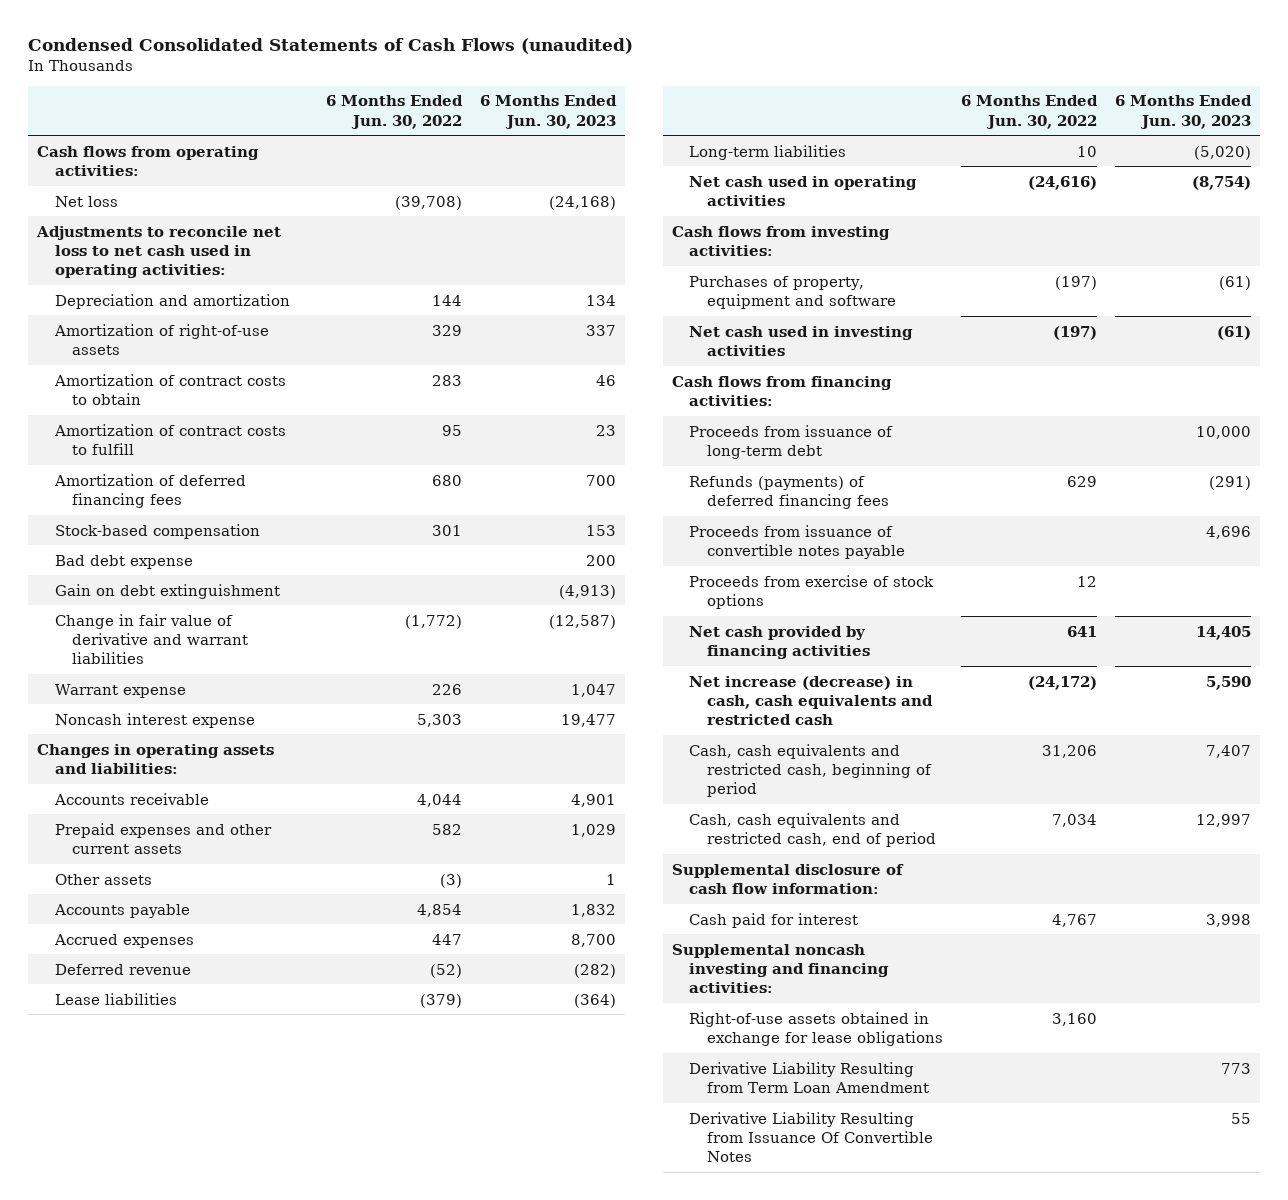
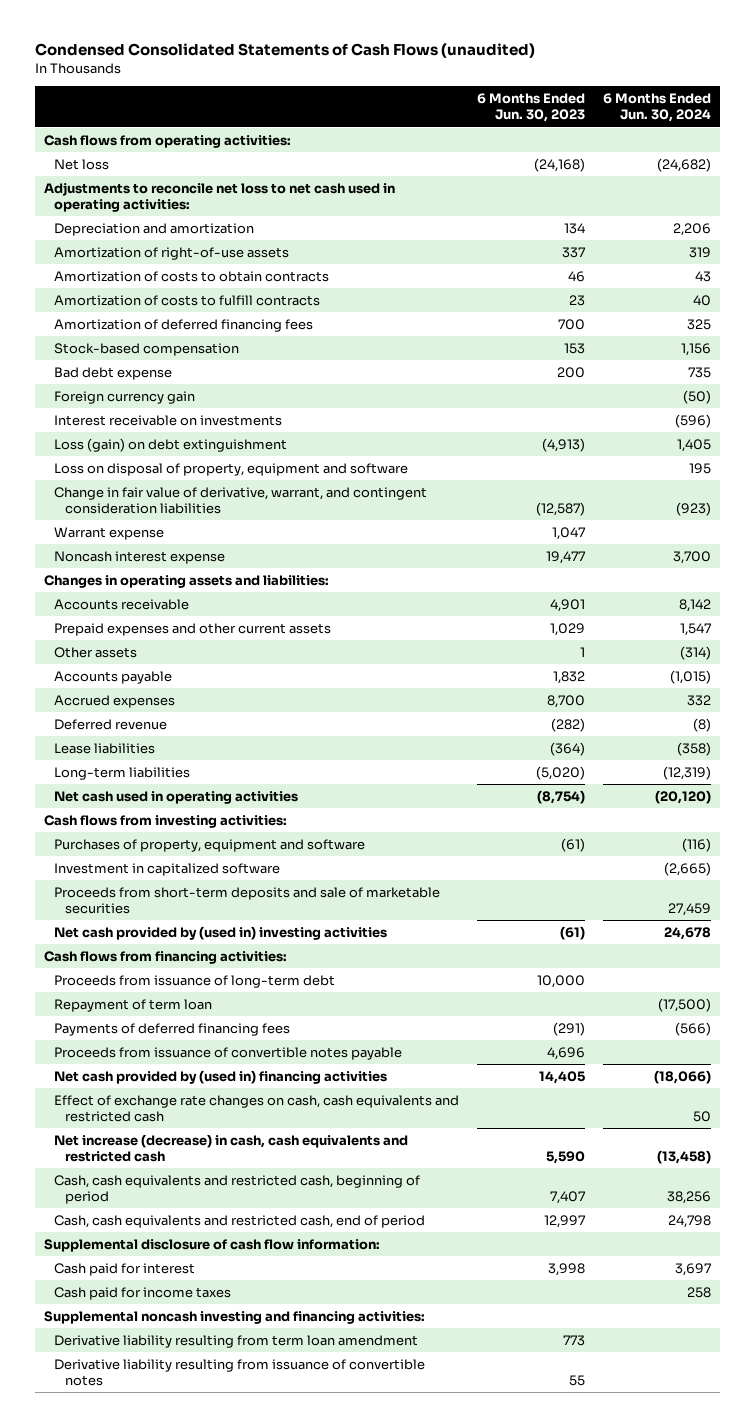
[326,95,464,129] 6 Months Ended Jun. 30, 2022 -> none
none -> [602,93,711,123] 6 Months Ended Jun. 30, 2024
[53,373,286,405] Amortization of contract costs to obtain -> [54,270,330,282] Amortization of costs to obtain contracts
[53,423,286,455] Amortization of contract costs to fulfill -> [54,294,321,306] Amortization of costs to fulfill contracts
none -> [54,390,196,404] Foreign currency gain
none -> [54,414,283,426] Interest receivable on investments
[54,583,280,599] Gain on debt extinguishment -> [54,437,288,452] Loss (gain) on debt extinguishment
none -> [54,462,409,476] Loss on disposal of property, equipment and software
[54,613,249,665] Change in fair value of derivative and warrant liabilities -> [54,486,428,514] Change in fair value of derivative, warrant, and contingent consideration liabilities
none -> [54,862,281,876] Investment in capitalized software
none -> [54,886,441,914] Proceeds from short-term deposits and sale of marketable securities
[689,325,914,356] Net cash used in investing activities -> [54,925,388,940] Net cash provided by (used in) investing activities
none -> [54,998,213,1012] Repayment of term loan
[689,475,889,509] Refunds (payments) of deferred financing fees -> [54,1022,291,1036] Payments of deferred financing fees
[689,574,935,609] Proceeds from exercise of stock options -> none
[689,625,870,659] Net cash provided by financing activities -> [54,1069,388,1084] Net cash provided by (used in) financing activities
none -> [54,1094,460,1122] Effect of exchange rate changes on cash, cash equivalents and restricted cash
none -> [54,1286,232,1300] Cash paid for income taxes
[689,1011,943,1046] Right-of-use assets obtained in exchange for lease obligations -> none
[689,1061,929,1093] Derivative Liability Resulting from Term Loan Amendment -> [54,1334,419,1348] Derivative liability resulting from term loan amendment
[689,1111,933,1163] Derivative Liability Resulting from Issuance Of Convertible Notes -> [54,1358,426,1386] Derivative liability resulting from issuance of convertible notes

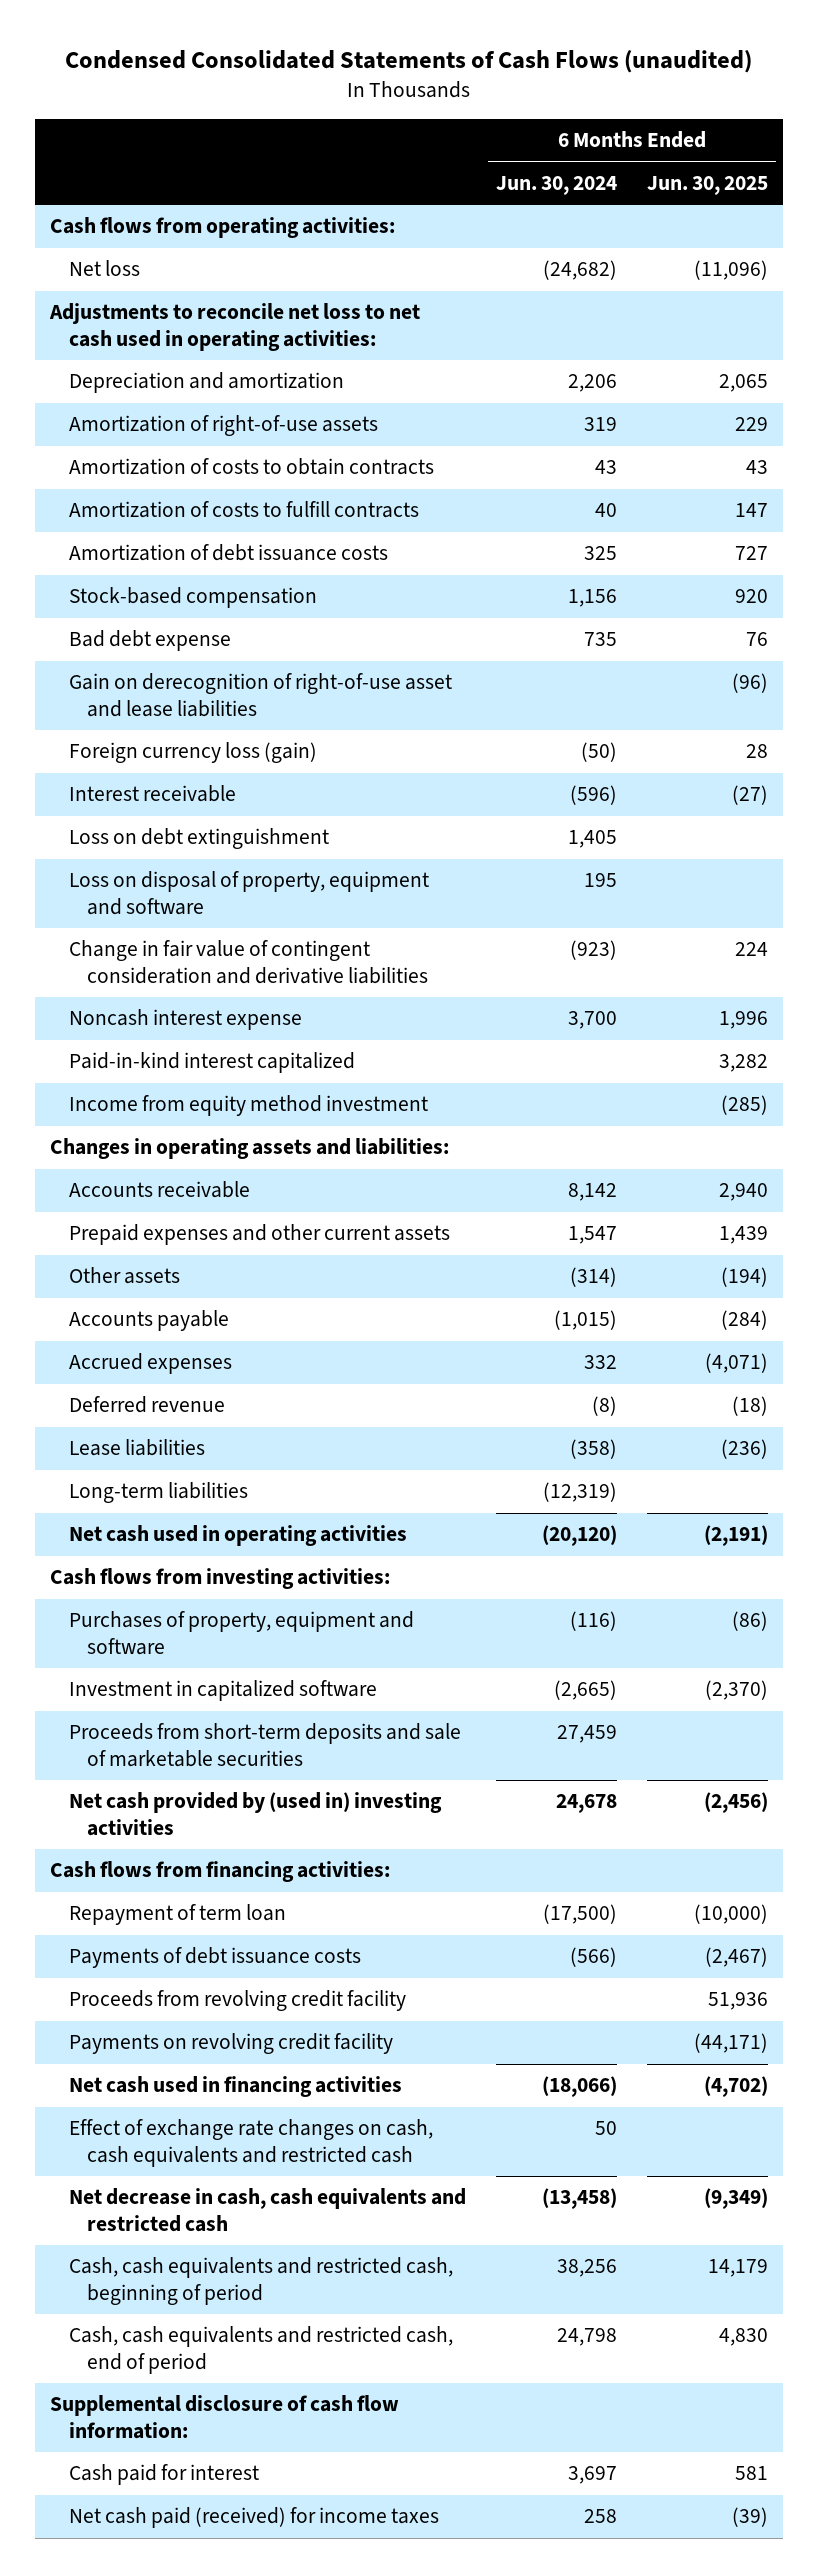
[477,93,586,123] 6 Months Ended Jun. 30, 2023 -> none
none -> [647,175,769,195] Jun. 30, 2025
[54,318,314,332] Amortization of deferred financing fees -> [68,544,388,562] Amortization of debt issuance costs
none -> [68,673,452,717] Gain on derecognition of right-of-use asset and lease liabilities
[54,390,196,404] Foreign currency gain -> [68,742,317,764] Foreign currency loss (gain)
[54,414,283,426] Interest receivable on investments -> [68,785,236,803] Interest receivable
[54,437,288,452] Loss (gain) on debt extinguishment -> [68,828,329,850] Loss on debt extinguishment
[54,526,165,540] Warrant expense -> none
[54,486,428,514] Change in fair value of derivative, warrant, and contingent consideration liabilities -> [68,940,428,984] Change in fair value of contingent consideration and derivative liabilities
none -> [68,1052,355,1074] Paid-in-kind interest capitalized
none -> [68,1095,428,1117] Income from equity method investment
[54,974,336,988] Proceeds from issuance of long-term debt -> none
[54,1046,403,1060] Proceeds from issuance of convertible notes payable -> none
[54,1022,291,1036] Payments of deferred financing fees -> [68,1947,361,1969] Payments of debt issuance costs
none -> [68,1990,406,2012] Proceeds from revolving credit facility
none -> [68,2033,393,2055] Payments on revolving credit facility
[54,1069,388,1084] Net cash provided by (used in) financing activities -> [68,2076,402,2098] Net cash used in financing activities
[54,1133,409,1162] Net increase (decrease) in cash, cash equivalents and restricted cash -> [68,2188,466,2232] Net decrease in cash, cash equivalents and restricted cash
[43,1310,425,1324] Supplemental noncash investing and financing activities: -> none
[54,1334,419,1348] Derivative liability resulting from term loan amendment -> none
[54,1358,426,1386] Derivative liability resulting from issuance of convertible notes -> none
[54,1286,232,1300] Cash paid for income taxes -> [68,2507,439,2529] Net cash paid (received) for income taxes

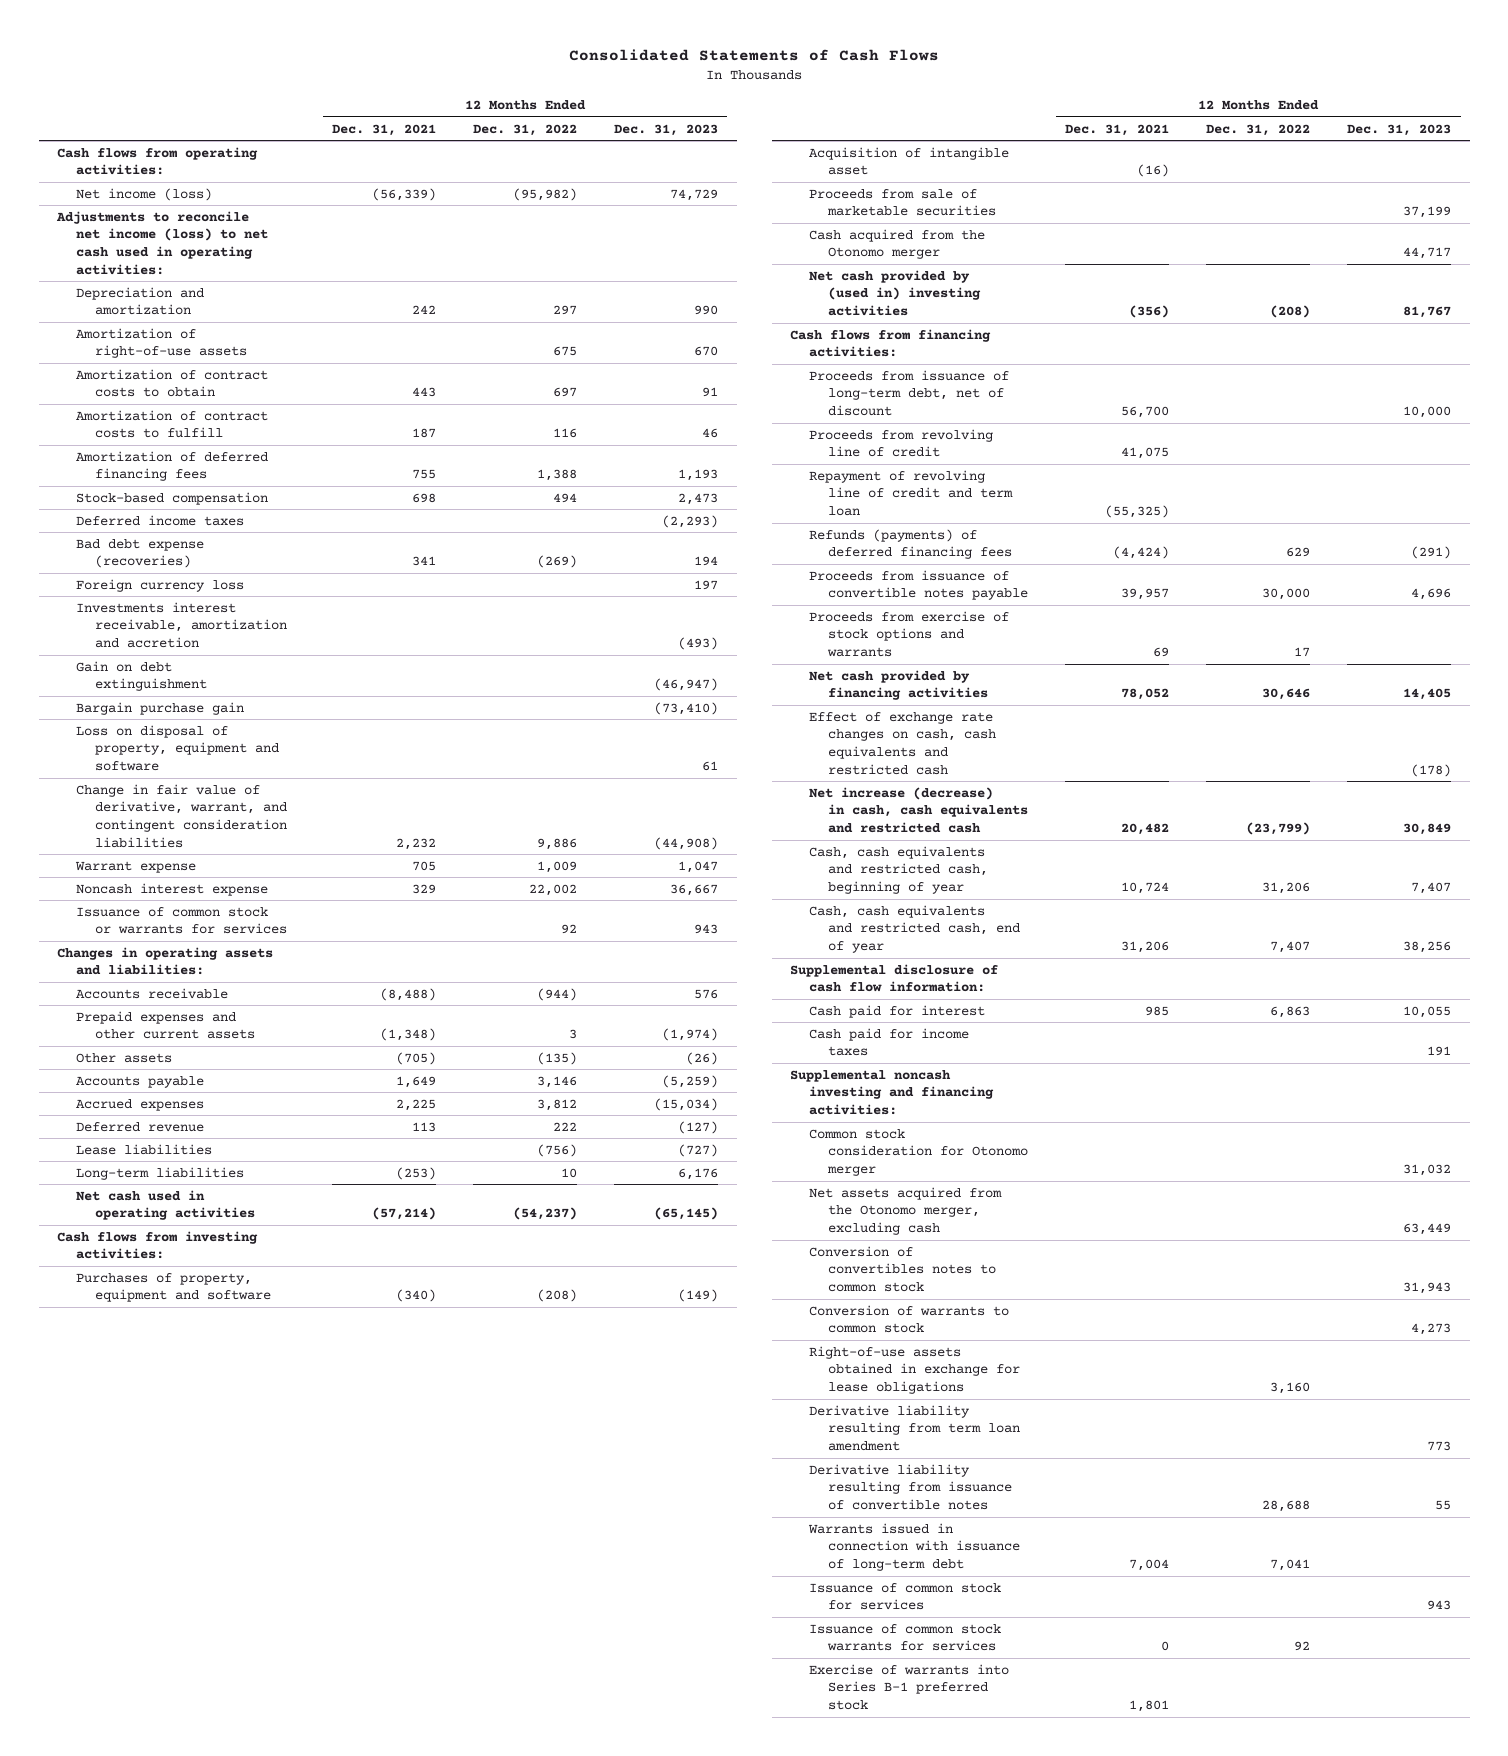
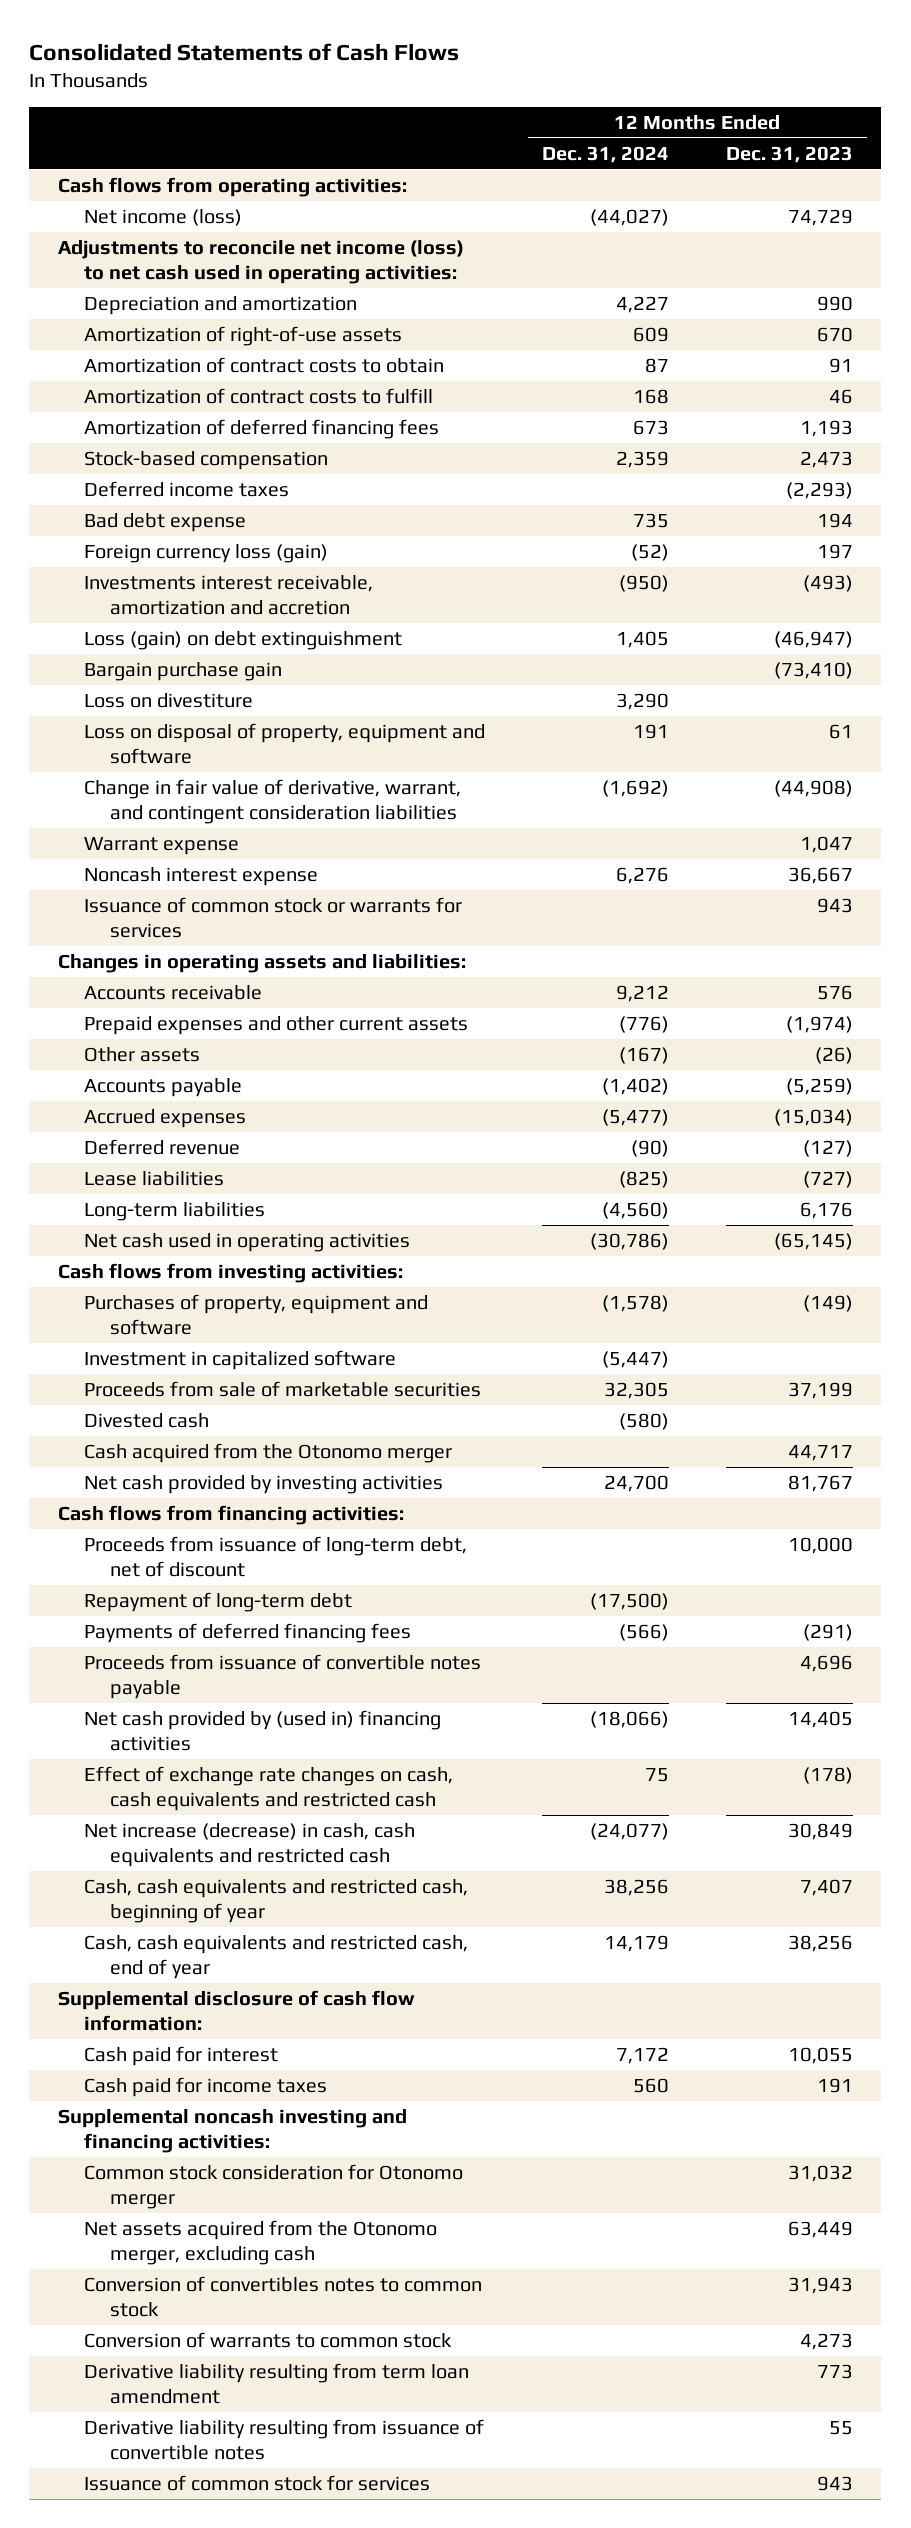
[331,123,436,136] Dec. 31, 2021 -> none
[472,123,577,136] Dec. 31, 2022 -> none
none -> [541,145,669,163] Dec. 31, 2024
[75,538,204,569] Bad debt expense (recoveries) -> [83,512,246,532] Bad debt expense
[75,578,244,592] Foreign currency loss -> [83,543,328,563] Foreign currency loss (gain)
[75,660,207,692] Gain on debt extinguishment -> [83,630,402,650] Loss (gain) on debt extinguishment
none -> [83,692,253,708] Loss on divestiture
[809,146,1010,176] Acquisition of intangible asset -> none
none -> [83,1349,396,1370] Investment in capitalized software
none -> [83,1412,209,1428] Divested cash
[809,269,982,317] Net cash provided by (used in) investing activities -> [83,1474,443,1494] Net cash provided by investing activities
[809,428,994,458] Proceeds from revolving line of credit -> none
[809,469,1014,517] Repayment of revolving line of credit and term loan -> none
none -> [83,1591,352,1612] Repayment of long-term debt
[809,528,1013,560] Refunds (payments) of deferred financing fees -> [83,1622,411,1643] Payments of deferred financing fees
[809,610,1010,658] Proceeds from exercise of stock options and warrants -> none
[809,669,989,701] Net cash provided by financing activities -> [83,1709,441,1751] Net cash provided by (used in) financing activities
[809,1345,1021,1395] Right-of-use assets obtained in exchange for lease obligations -> none
[808,1522,1021,1572] Warrants issued in connection with issuance of long-term debt -> none
[809,1623,1002,1652] Issuance of common stock warrants for services -> none
[809,1663,1010,1711] Exercise of warrants into Series B-1 preferred stock -> none

